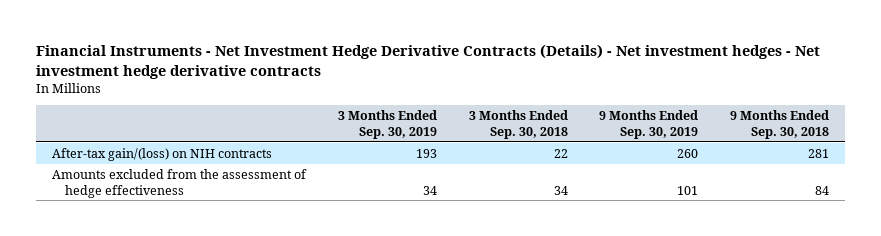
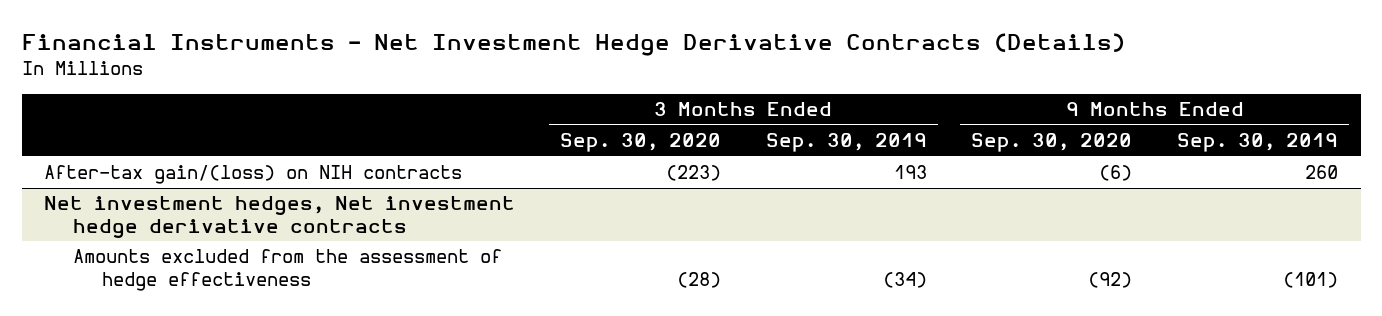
[36,44,821,79] Financial Instruments - Net Investment Hedge Derivative Contracts (Details) - Net investment hedges - Net investment hedge derivative contracts -> [21,33,1125,57] Financial Instruments - Net Investment Hedge Derivative Contracts (Details)
[468,110,568,139] 3 Months Ended Sep. 30, 2018 -> none
[729,110,829,139] 9 Months Ended Sep. 30, 2018 -> none
none -> [559,133,721,153] Sep. 30, 2020
none -> [971,133,1133,153] Sep. 30, 2020
none -> [44,196,516,239] Net investment hedges, Net investment hedge derivative contracts
[422,185,437,195] 34 -> [882,272,927,289] (34)
[677,185,699,195] 101 -> [1283,272,1339,289] (101)

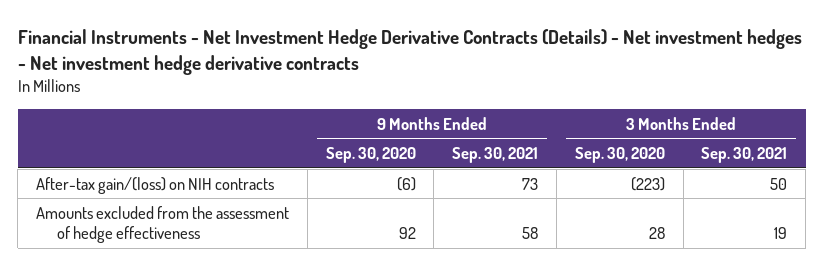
[21,33,1125,57] Financial Instruments - Net Investment Hedge Derivative Contracts (Details) -> [17,28,802,75] Financial Instruments - Net Investment Hedge Derivative Contracts (Details) - Net investment hedges - Net investment hedge derivative contracts
[765,133,927,153] Sep. 30, 2019 -> none
[1177,133,1339,153] Sep. 30, 2019 -> none
none -> [452,147,539,164] Sep. 30, 2021
none -> [701,147,788,164] Sep. 30, 2021
[44,196,516,239] Net investment hedges, Net investment hedge derivative contracts -> none
[676,272,721,289] (28) -> [648,227,665,240] 28
[1088,272,1133,289] (92) -> [398,227,416,240] 92

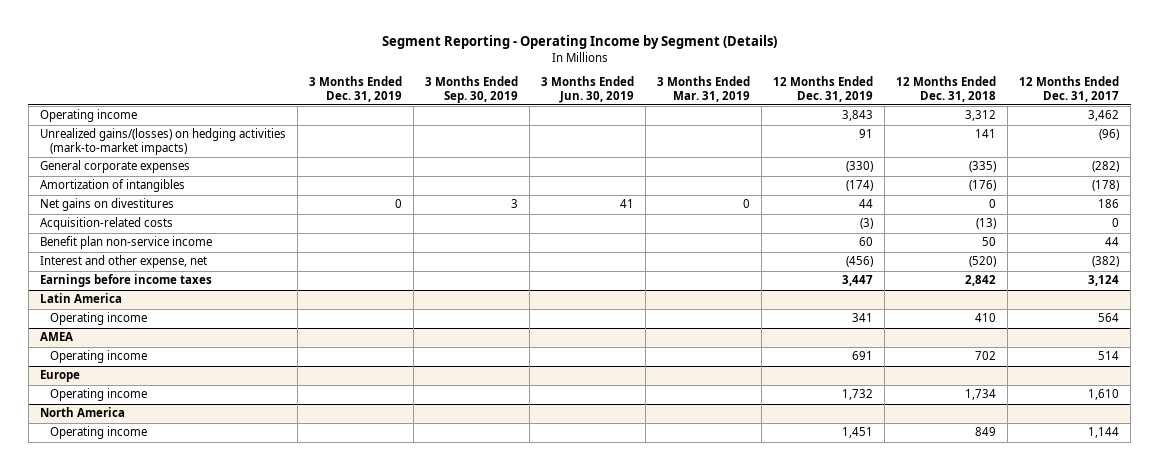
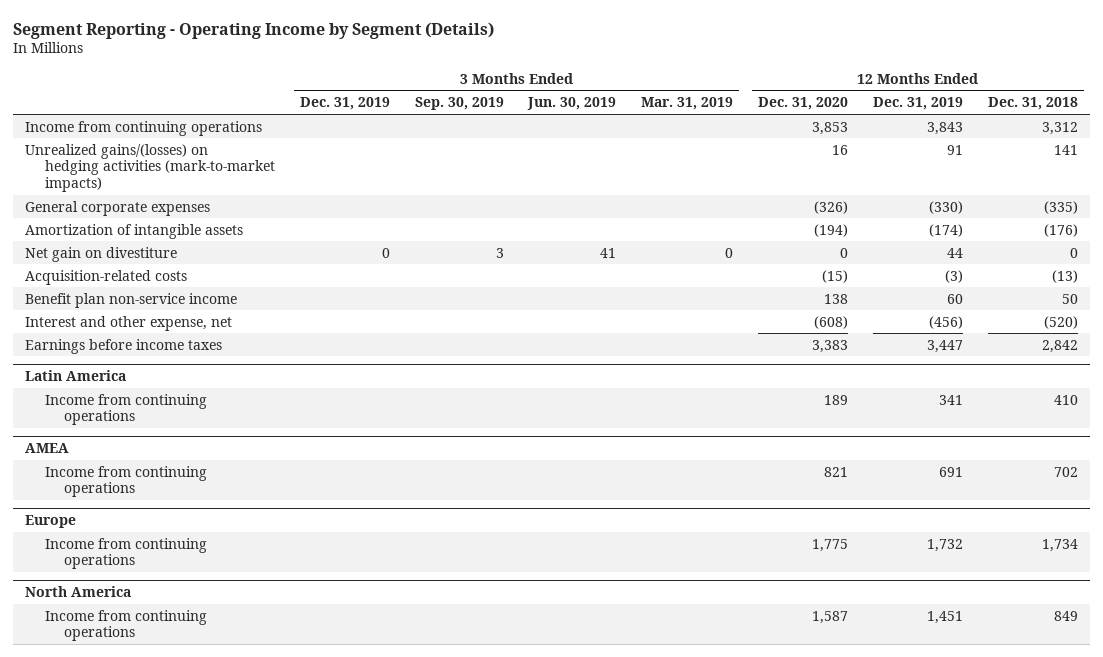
[1019,76,1120,102] 12 Months Ended Dec. 31, 2017 -> none
none -> [758,97,849,111] Dec. 31, 2020
[39,109,137,123] Operating income -> [25,120,263,136] Income from continuing operations
[39,179,185,193] Amortization of intangibles -> [25,223,244,239] Amortization of intangible assets
[39,198,174,212] Net gains on divestitures -> [25,246,178,262] Net gain on divestiture
[49,312,147,326] Operating income -> [44,393,207,426] Income from continuing operations
[49,350,147,364] Operating income -> [44,465,207,498] Income from continuing operations
[49,388,147,402] Operating income -> [44,537,207,570] Income from continuing operations
[49,426,147,440] Operating income -> [44,609,207,642] Income from continuing operations

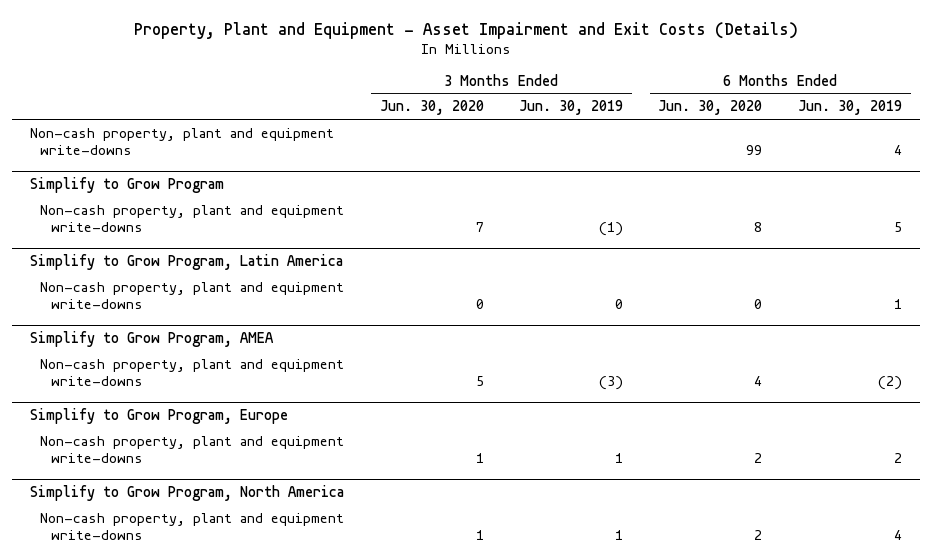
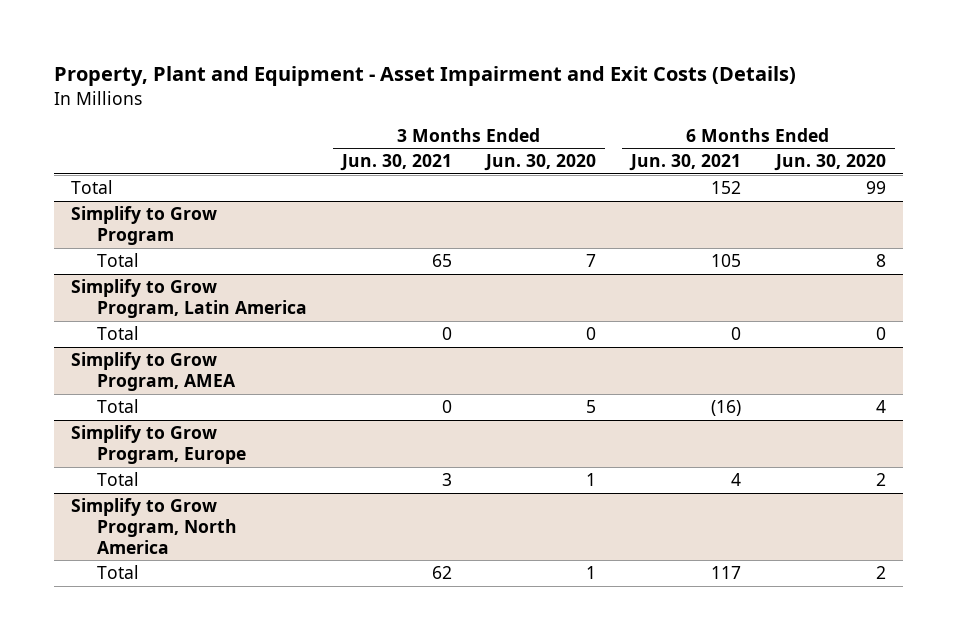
[519,100,624,116] Jun. 30, 2019 -> none
[797,100,902,116] Jun. 30, 2019 -> none
none -> [339,154,452,172] Jun. 30, 2021
none -> [629,154,742,172] Jun. 30, 2021
[29,127,334,156] Non-cash property, plant and equipment write-downs -> [71,180,114,195] Total
[40,204,345,233] Non-cash property, plant and equipment write-downs -> [97,253,140,268] Total
[40,281,345,310] Non-cash property, plant and equipment write-downs -> [97,326,140,341] Total
[40,358,345,387] Non-cash property, plant and equipment write-downs -> [97,399,140,414] Total
[40,435,345,464] Non-cash property, plant and equipment write-downs -> [97,472,140,487] Total
[40,512,345,541] Non-cash property, plant and equipment write-downs -> [97,565,140,580] Total

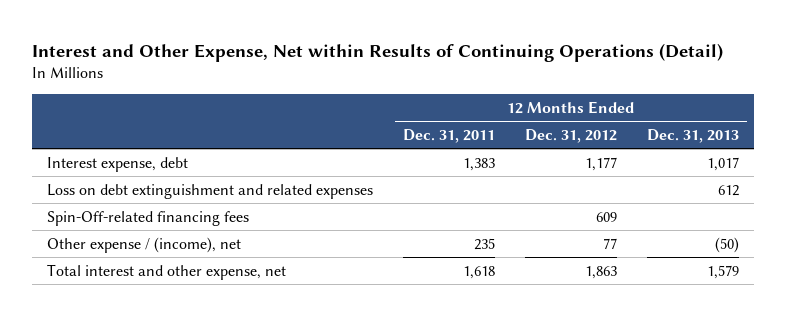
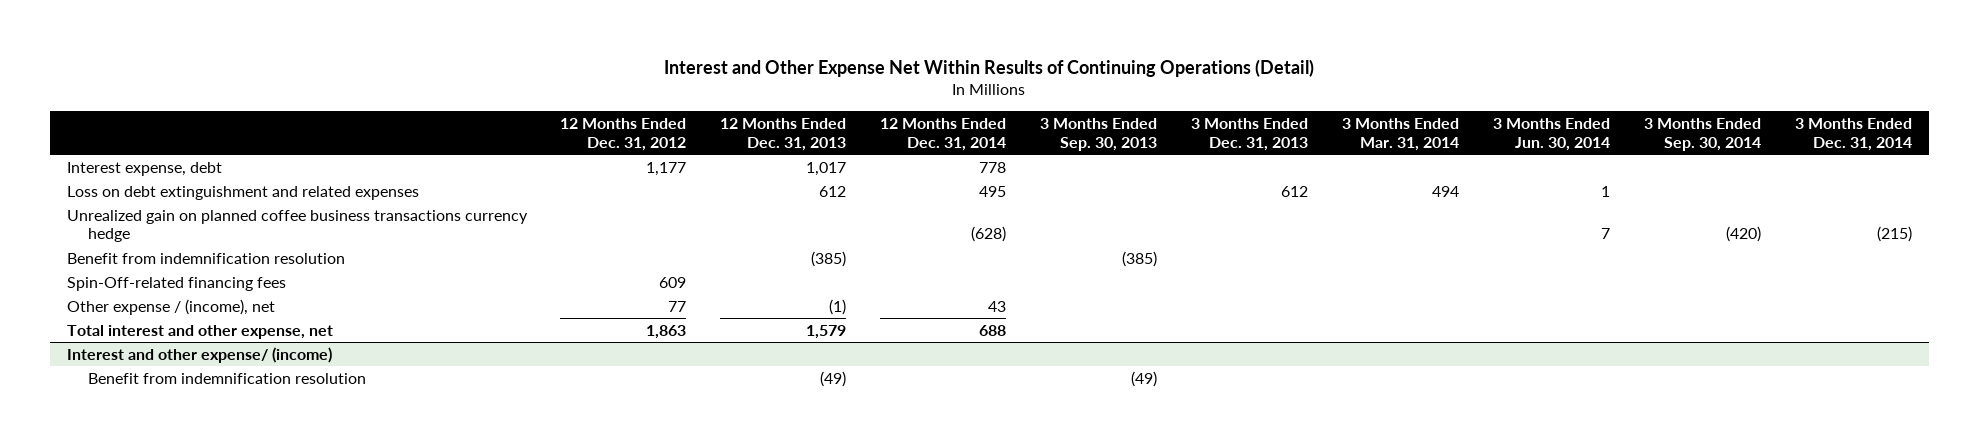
[31,42,723,62] Interest and Other Expense, Net within Results of Continuing Operations (Detail) -> [664,59,1315,78] Interest and Other Expense Net Within Results of Continuing Operations (Detail)
[403,128,496,143] Dec. 31, 2011 -> none
none -> [880,118,1007,151] 12 Months Ended Dec. 31, 2014
none -> [1040,118,1158,151] 3 Months Ended Sep. 30, 2013
none -> [1191,118,1309,151] 3 Months Ended Dec. 31, 2013
none -> [1341,118,1459,151] 3 Months Ended Mar. 31, 2014
none -> [1492,118,1610,151] 3 Months Ended Jun. 30, 2014
none -> [1643,118,1761,151] 3 Months Ended Sep. 30, 2014
none -> [1794,118,1912,151] 3 Months Ended Dec. 31, 2014
none -> [66,209,528,243] Unrealized gain on planned coffee business transactions currency hedge
none -> [66,252,345,264] Benefit from indemnification resolution
[715,236,740,253] (50) -> [829,298,847,315] (1)
none -> [66,346,332,363] Interest and other expense/ (income)
none -> [88,372,367,384] Benefit from indemnification resolution

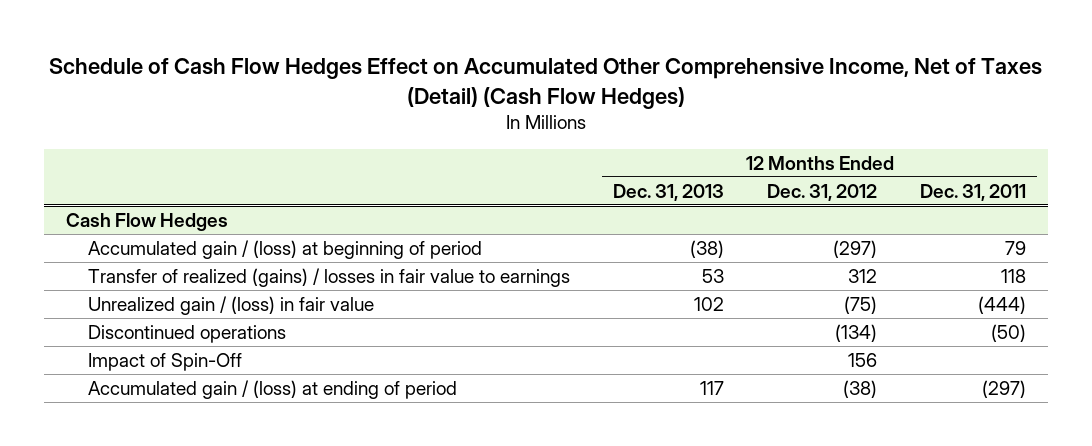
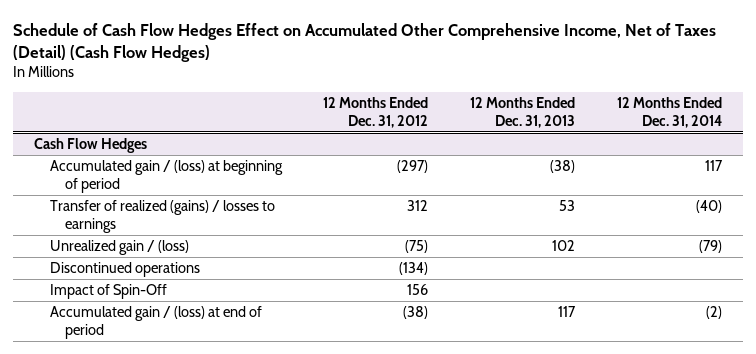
[920,183,1027,201] Dec. 31, 2011 -> none
none -> [617,96,723,128] 12 Months Ended Dec. 31, 2014
[87,268,570,288] Transfer of realized (gains) / losses in fair value to earnings -> [49,200,275,233] Transfer of realized (gains) / losses to earnings
[87,296,374,316] Unrealized gain / (loss) in fair value -> [49,240,189,256] Unrealized gain / (loss)
[87,380,457,400] Accumulated gain / (loss) at ending of period -> [49,306,262,339] Accumulated gain / (loss) at end of period

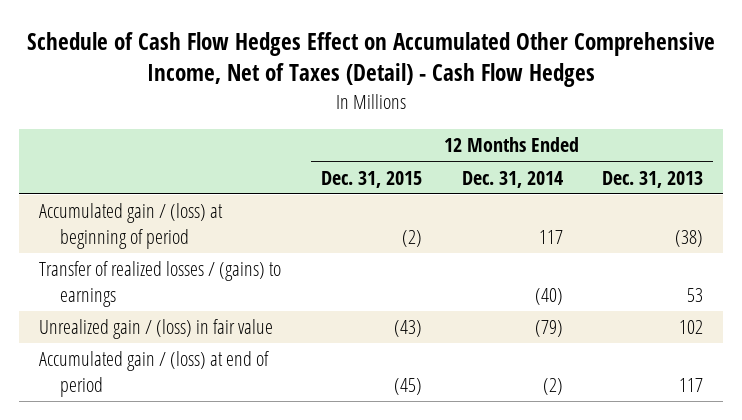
[13,22,717,62] Schedule of Cash Flow Hedges Effect on Accumulated Other Comprehensive Income, Net of Taxes (Detail) (Cash Flow Hedges) -> [27,32,716,88] Schedule of Cash Flow Hedges Effect on Accumulated Other Comprehensive Income, Net of Taxes (Detail) - Cash Flow Hedges
[323,96,429,128] 12 Months Ended Dec. 31, 2012 -> none
none -> [320,170,422,188] Dec. 31, 2015
[34,138,148,154] Cash Flow Hedges -> none
[49,262,200,278] Discontinued operations -> none
[49,284,167,300] Impact of Spin-Off -> none
[49,200,275,233] Transfer of realized (gains) / losses to earnings -> [38,261,281,307] Transfer of realized losses / (gains) to earnings
[49,240,189,256] Unrealized gain / (loss) -> [38,319,273,340] Unrealized gain / (loss) in fair value

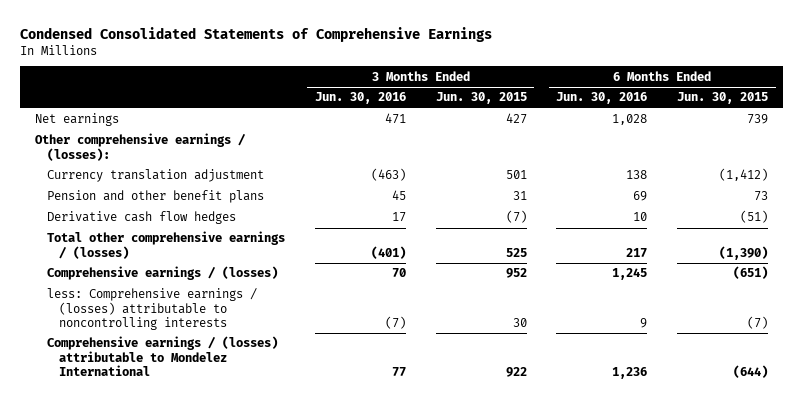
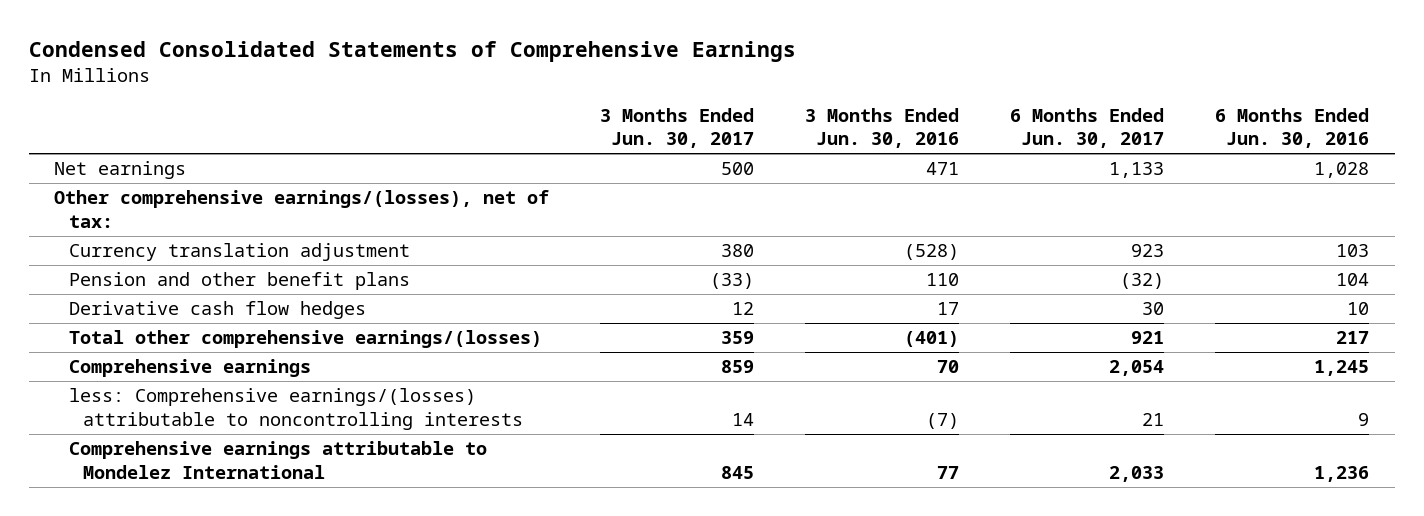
[435,92,527,105] Jun. 30, 2015 -> none
[677,92,769,105] Jun. 30, 2015 -> none
none -> [600,107,755,149] 3 Months Ended Jun. 30, 2017
none -> [1010,107,1165,149] 6 Months Ended Jun. 30, 2017
[35,133,247,161] Other comprehensive earnings / (losses): -> [54,190,550,228] Other comprehensive earnings/(losses), net of tax:
[370,168,406,182] (463) -> [904,244,960,261] (528)
[626,170,648,180] 138 -> [1336,244,1370,258] 103
[391,190,406,201] 45 -> [926,273,960,287] 110
[633,191,648,202] 69 -> [1336,273,1370,287] 104
[46,231,285,259] Total other comprehensive earnings / (losses) -> [68,330,542,349] Total other comprehensive earnings/(losses)
[46,266,278,281] Comprehensive earnings / (losses) -> [68,359,311,378] Comprehensive earnings
[46,288,257,330] less: Comprehensive earnings / (losses) attributable to noncontrolling interests -> [68,388,524,430] less: Comprehensive earnings/(losses) attributable to noncontrolling interests
[46,336,278,376] Comprehensive earnings / (losses) attributable to Mondelez International -> [68,441,487,479] Comprehensive earnings attributable to Mondelez International

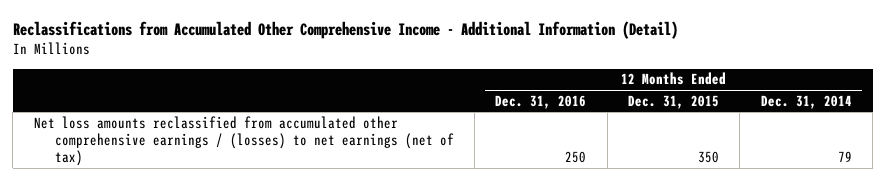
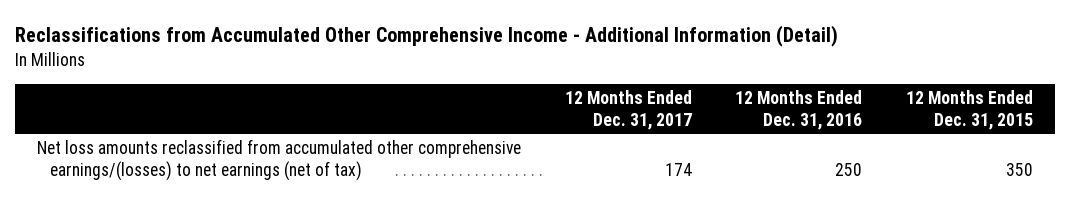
[760,94,852,109] Dec. 31, 2014 -> none
none -> [564,89,692,130] 12 Months Ended Dec. 31, 2017
[33,115,454,166] Net loss amounts reclassified from accumulated other comprehensive earnings / (losses) to net earnings (net of tax) -> [36,138,521,181] Net loss amounts reclassified from accumulated other comprehensive earnings/(losses) to net earnings (net of tax)

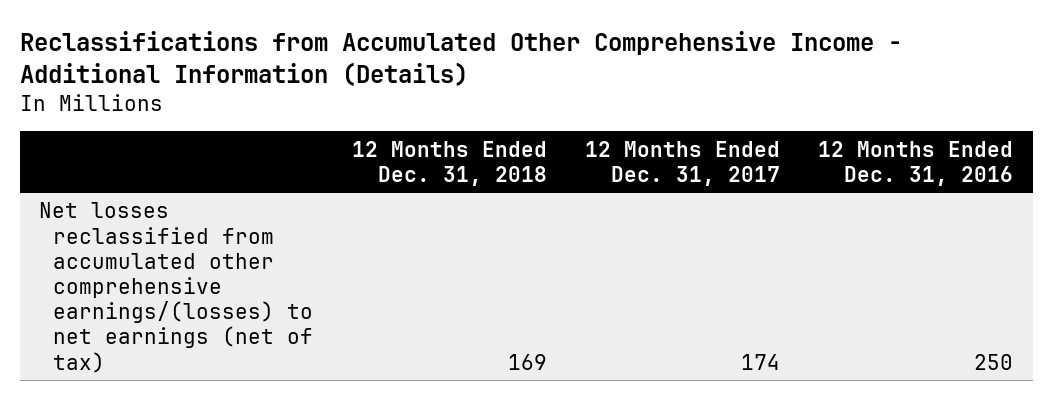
[15,25,839,48] Reclassifications from Accumulated Other Comprehensive Income - Additional Information (Detail) -> [19,31,902,87] Reclassifications from Accumulated Other Comprehensive Income - Additional Information (Details)
[905,89,1033,130] 12 Months Ended Dec. 31, 2015 -> none
none -> [351,140,547,187] 12 Months Ended Dec. 31, 2018
[36,138,521,181] Net loss amounts reclassified from accumulated other comprehensive earnings/(losses) to net earnings (net of tax) -> [38,202,314,373] Net losses reclassified from accumulated other comprehensive earnings/(losses) to net earnings (net of tax)

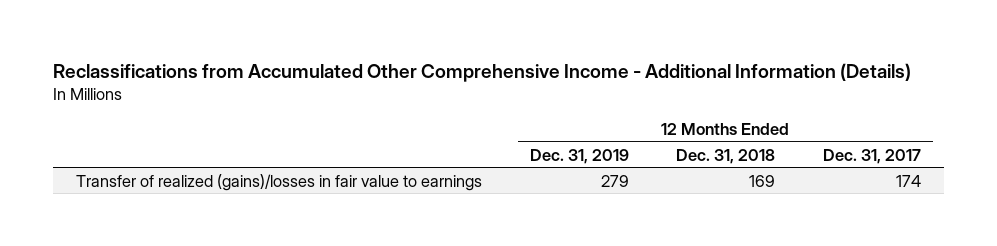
[818,140,1014,187] 12 Months Ended Dec. 31, 2016 -> none
none -> [529,148,629,164] Dec. 31, 2019
[38,202,314,373] Net losses reclassified from accumulated other comprehensive earnings/(losses) to net earnings (net of tax) -> [76,173,483,191] Transfer of realized (gains)/losses in fair value to earnings

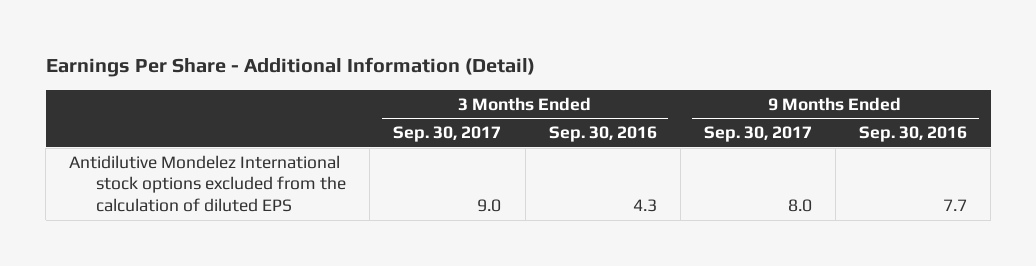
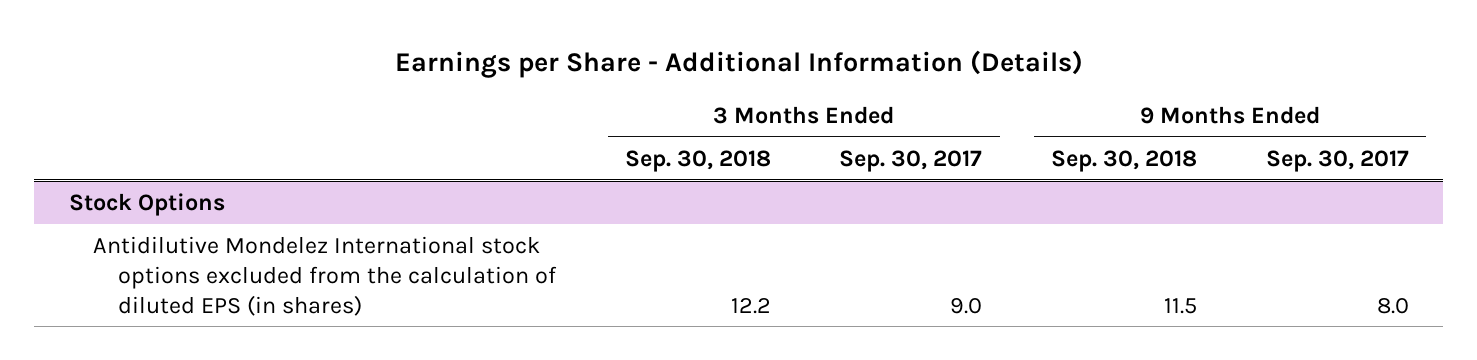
[45,57,535,78] Earnings Per Share - Additional Information (Detail) -> [394,49,1083,78] Earnings per Share - Additional Information (Details)
[548,126,657,143] Sep. 30, 2016 -> none
[859,126,968,143] Sep. 30, 2016 -> none
none -> [624,149,771,172] Sep. 30, 2018
none -> [1051,149,1198,172] Sep. 30, 2018
none -> [68,192,225,216] Stock Options
[69,154,347,213] Antidilutive Mondelez International stock options excluded from the calculation of diluted EPS -> [93,235,558,316] Antidilutive Mondelez International stock options excluded from the calculation of diluted EPS (in shares)

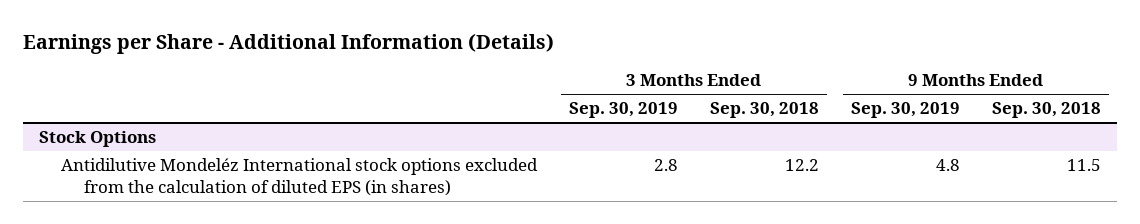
[839,149,983,172] Sep. 30, 2017 -> none
[1265,149,1409,172] Sep. 30, 2017 -> none
none -> [569,102,679,119] Sep. 30, 2019
none -> [851,102,961,119] Sep. 30, 2019
[93,235,558,316] Antidilutive Mondelez International stock options excluded from the calculation of diluted EPS (in shares) -> [61,158,539,196] Antidilutive Mondeléz International stock options excluded from the calculation of diluted EPS (in shares)

